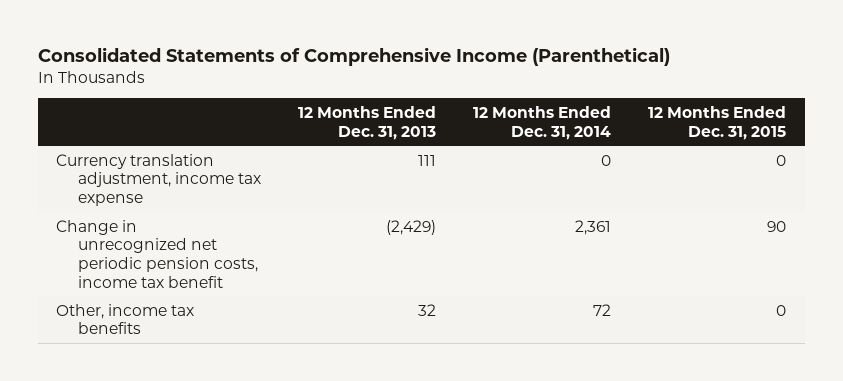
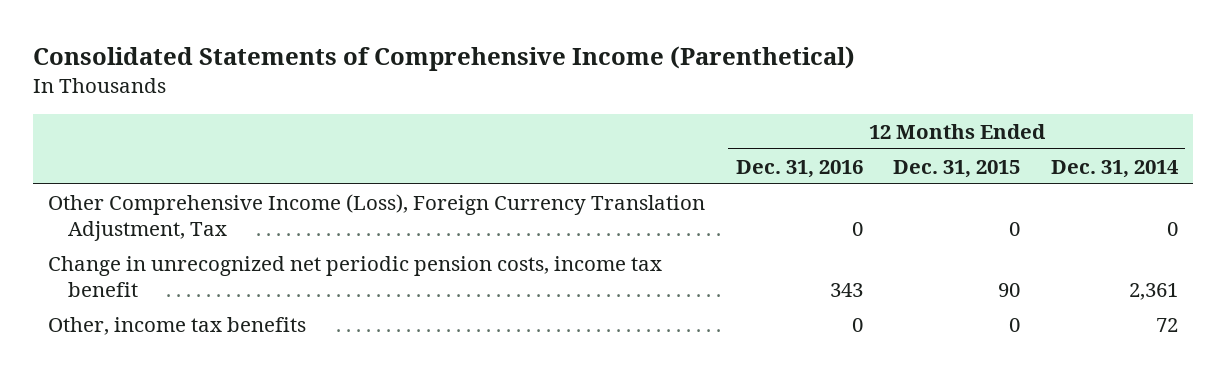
[298,106,437,140] 12 Months Ended Dec. 31, 2013 -> none
none -> [735,159,863,178] Dec. 31, 2016
[56,153,262,206] Currency translation adjustment, income tax expense -> [48,193,706,242] Other Comprehensive Income (Loss), Foreign Currency Translation Adjustment, Tax

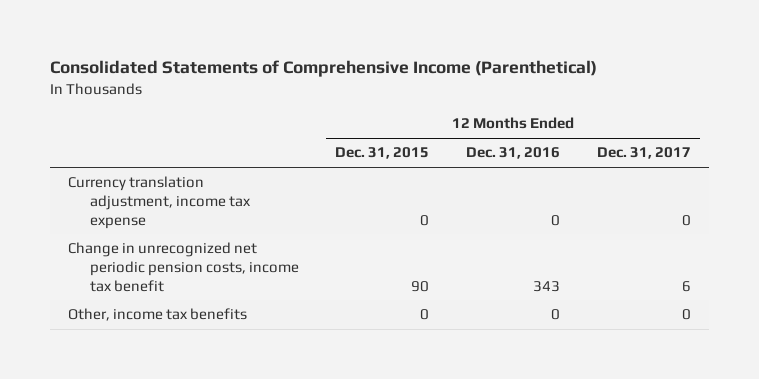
[1050,159,1179,178] Dec. 31, 2014 -> none
none -> [596,147,691,160] Dec. 31, 2017
[48,193,706,242] Other Comprehensive Income (Loss), Foreign Currency Translation Adjustment, Tax -> [68,176,251,229] Currency translation adjustment, income tax expense

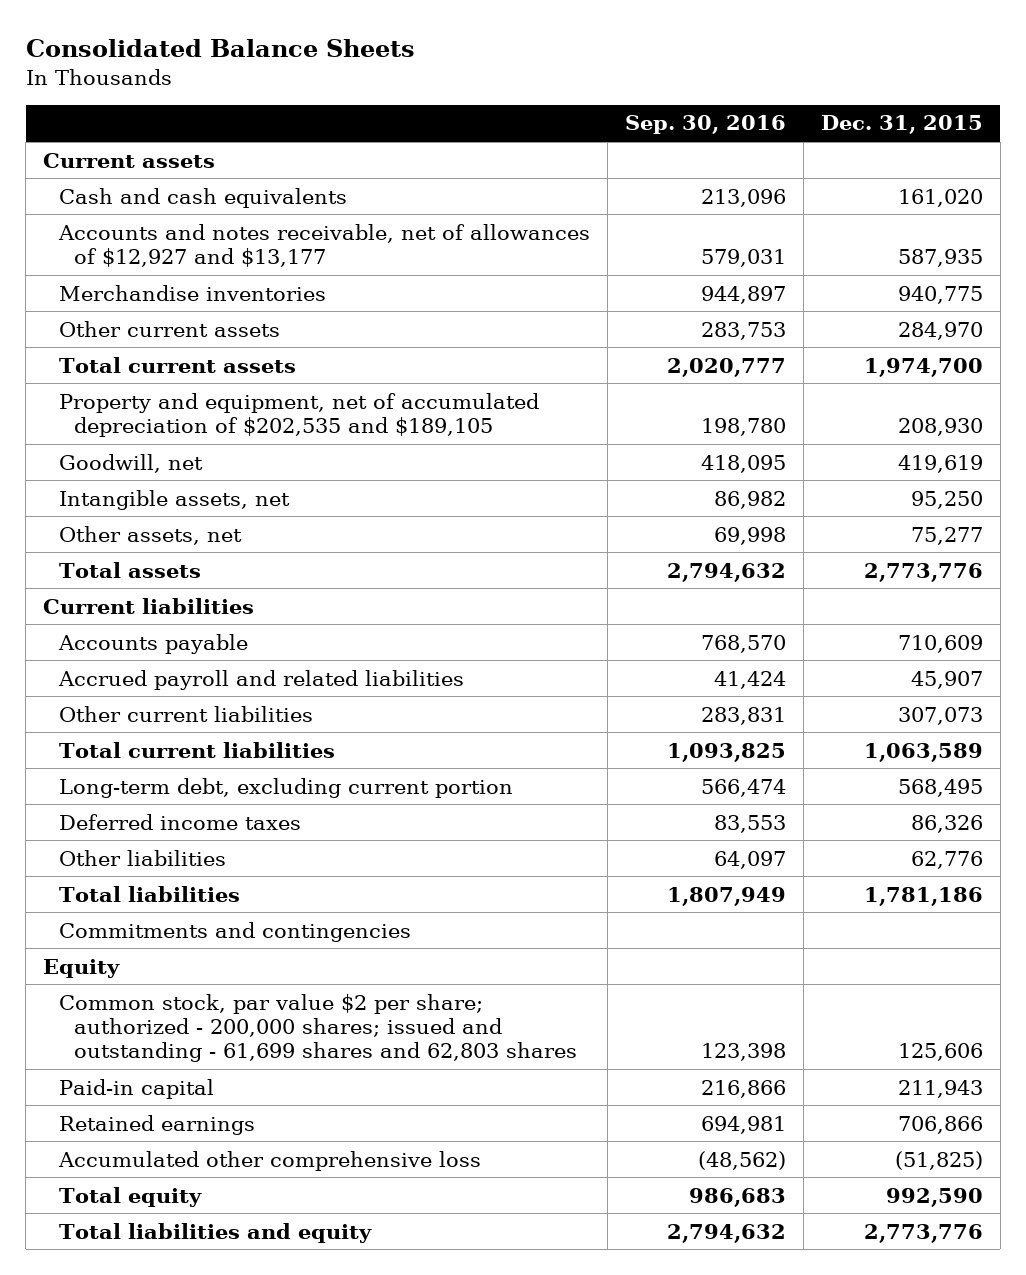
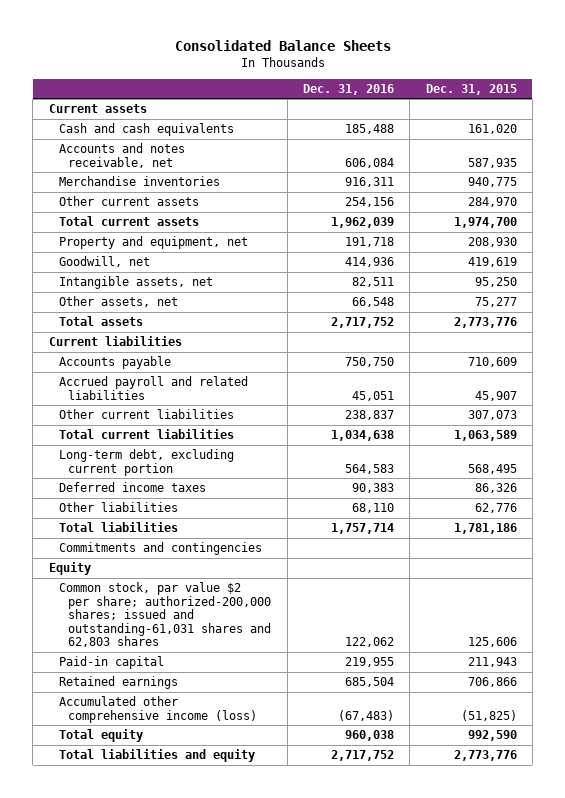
[624,115,786,135] Sep. 30, 2016 -> none
none -> [303,83,395,95] Dec. 31, 2016
[57,223,590,267] Accounts and notes receivable, net of allowances of $12,927 and $13,177 -> [58,143,185,168] Accounts and notes receivable, net
[58,392,539,437] Property and equipment, net of accumulated depreciation of $202,535 and $189,105 -> [58,236,248,250] Property and equipment, net
[58,993,577,1063] Common stock, par value $2 per share; authorized - 200,000 shares; issued and outstanding - 61,699 shares and 62,803 shares -> [58,582,272,648] Common stock, par value $2 per share; authorized-200,000 shares; issued and outstanding-61,031 shares and 62,803 shares
[57,1150,481,1171] Accumulated other comprehensive loss -> [58,696,258,723] Accumulated other comprehensive income (loss)

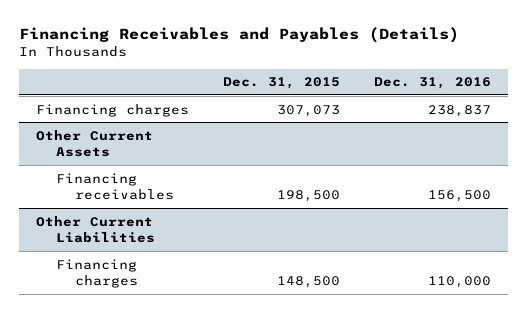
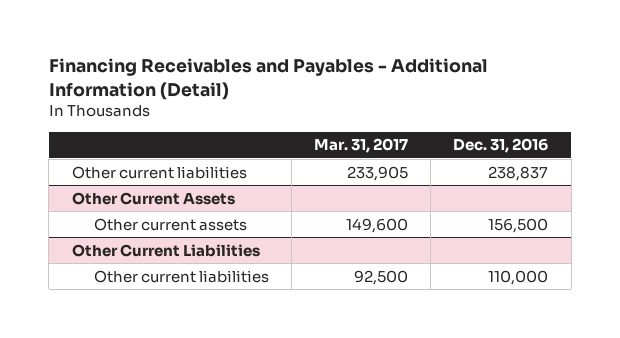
[19,26,460,43] Financing Receivables and Payables (Details) -> [48,58,488,100] Financing Receivables and Payables - Additional Information (Detail)
[222,77,340,90] Dec. 31, 2015 -> none
none -> [314,138,409,154] Mar. 31, 2017
[36,103,190,117] Financing charges -> [71,165,247,179] Other current liabilities
[55,172,175,200] Financing receivables -> [94,217,248,231] Other current assets
[55,258,139,288] Financing charges -> [94,269,270,283] Other current liabilities

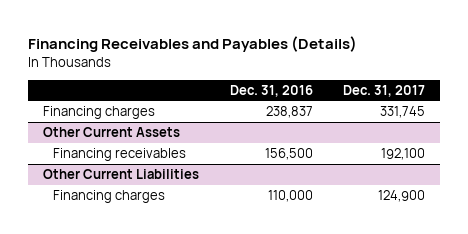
[48,58,488,100] Financing Receivables and Payables - Additional Information (Detail) -> [28,35,358,52] Financing Receivables and Payables (Details)
[314,138,409,154] Mar. 31, 2017 -> none
none -> [342,84,425,97] Dec. 31, 2017
[71,165,247,179] Other current liabilities -> [43,106,156,120] Financing charges
[94,217,248,231] Other current assets -> [53,148,187,162] Financing receivables
[94,269,270,283] Other current liabilities -> [53,190,166,204] Financing charges

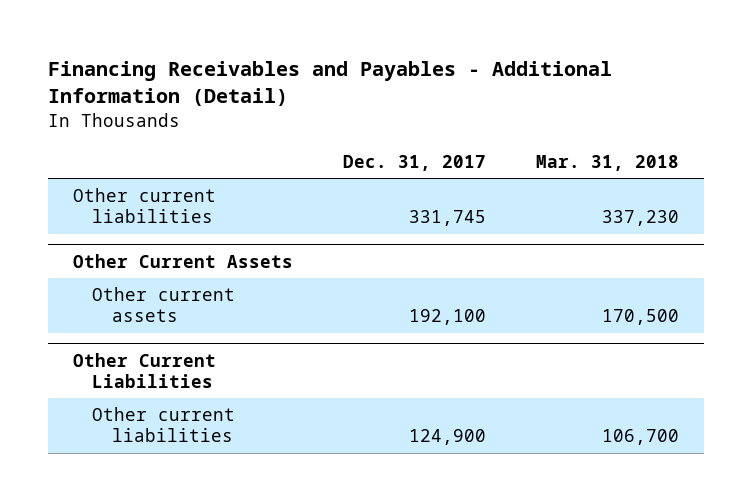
[28,35,358,52] Financing Receivables and Payables (Details) -> [48,60,613,106] Financing Receivables and Payables - Additional Information (Detail)
[229,84,313,97] Dec. 31, 2016 -> none
none -> [536,154,680,171] Mar. 31, 2018
[43,106,156,120] Financing charges -> [73,188,217,224] Other current liabilities
[53,148,187,162] Financing receivables -> [92,287,236,323] Other current assets
[53,190,166,204] Financing charges -> [92,407,236,443] Other current liabilities

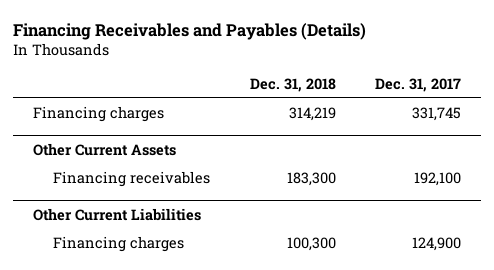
[48,60,613,106] Financing Receivables and Payables - Additional Information (Detail) -> [13,22,367,40] Financing Receivables and Payables (Details)
[536,154,680,171] Mar. 31, 2018 -> none
none -> [249,77,336,92] Dec. 31, 2018
[73,188,217,224] Other current liabilities -> [33,106,165,123] Financing charges
[92,287,236,323] Other current assets -> [52,171,210,188] Financing receivables
[92,407,236,443] Other current liabilities -> [52,236,184,253] Financing charges

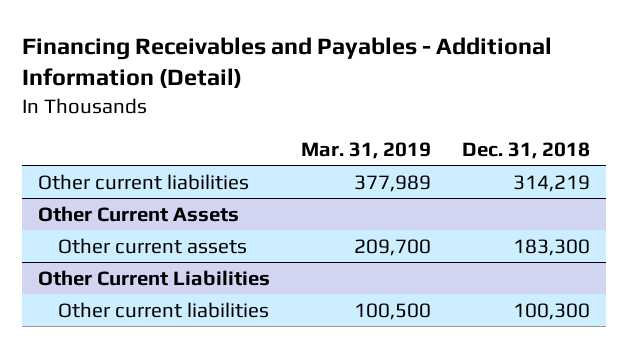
[13,22,367,40] Financing Receivables and Payables (Details) -> [22,36,553,89] Financing Receivables and Payables - Additional Information (Detail)
[375,77,462,92] Dec. 31, 2017 -> none
none -> [300,142,431,160] Mar. 31, 2019
[33,106,165,123] Financing charges -> [37,173,249,190] Other current liabilities
[52,171,210,188] Financing receivables -> [58,237,248,254] Other current assets
[52,236,184,253] Financing charges -> [58,301,270,318] Other current liabilities

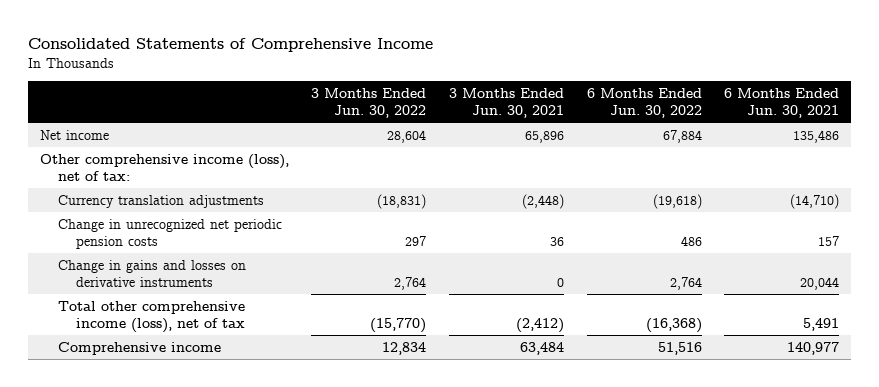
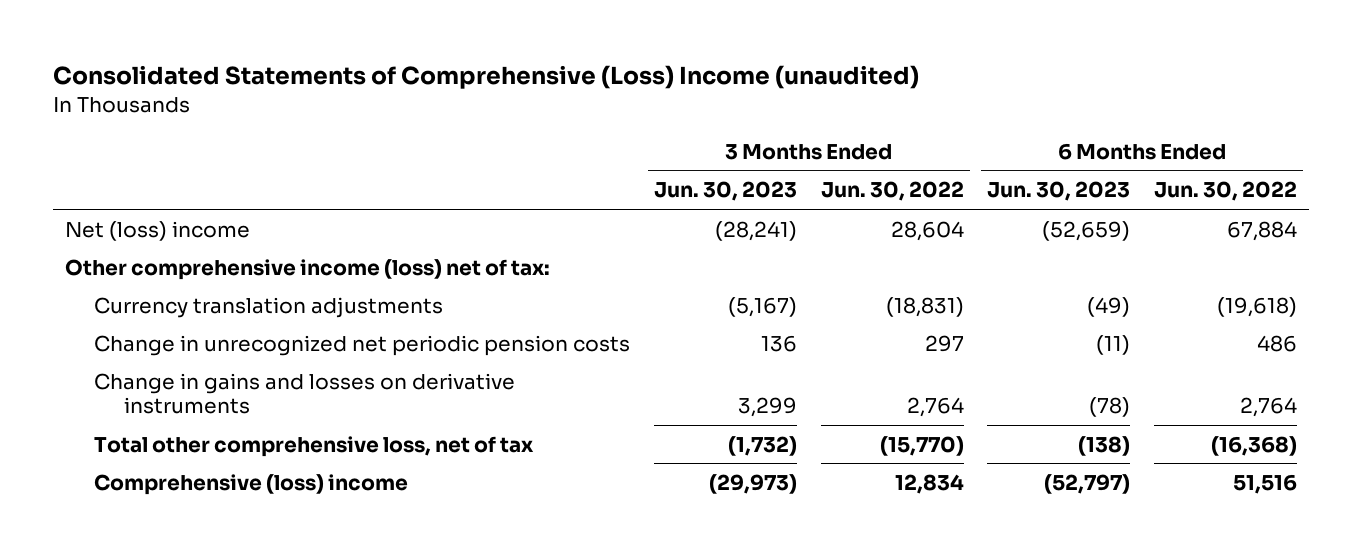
[28,38,434,53] Consolidated Statements of Comprehensive Income -> [52,65,919,90] Consolidated Statements of Comprehensive (Loss) Income (unaudited)
[448,87,564,119] 3 Months Ended Jun. 30, 2021 -> none
[724,87,840,119] 6 Months Ended Jun. 30, 2021 -> none
none -> [654,181,798,202] Jun. 30, 2023
none -> [987,181,1131,202] Jun. 30, 2023
[39,129,109,140] Net income -> [64,220,250,241] Net (loss) income
[39,153,289,181] Other comprehensive income (loss), net of tax: -> [64,258,550,280] Other comprehensive income (loss) net of tax:
[57,300,246,333] Total other comprehensive income (loss), net of tax -> [94,435,535,457] Total other comprehensive loss, net of tax
[57,341,221,355] Comprehensive income -> [94,473,409,495] Comprehensive (loss) income

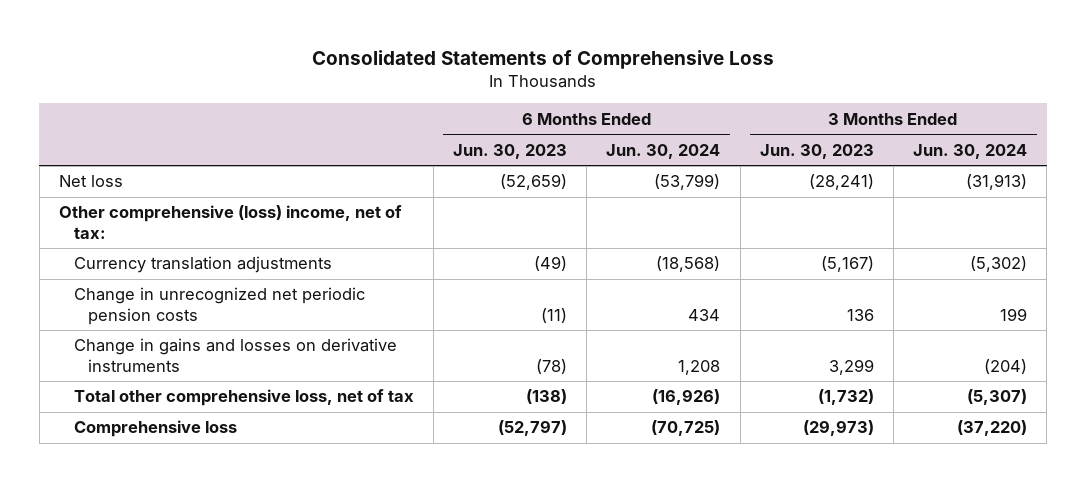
[52,65,919,90] Consolidated Statements of Comprehensive (Loss) Income (unaudited) -> [312,49,775,69] Consolidated Statements of Comprehensive Loss
[820,181,964,202] Jun. 30, 2022 -> none
[1153,181,1297,202] Jun. 30, 2022 -> none
none -> [606,143,721,159] Jun. 30, 2024
none -> [913,143,1028,159] Jun. 30, 2024
[64,220,250,241] Net (loss) income -> [59,175,124,188] Net loss
[64,258,550,280] Other comprehensive income (loss) net of tax: -> [59,205,403,239] Other comprehensive (loss) income, net of tax:
[94,473,409,495] Comprehensive (loss) income -> [73,420,237,438] Comprehensive loss

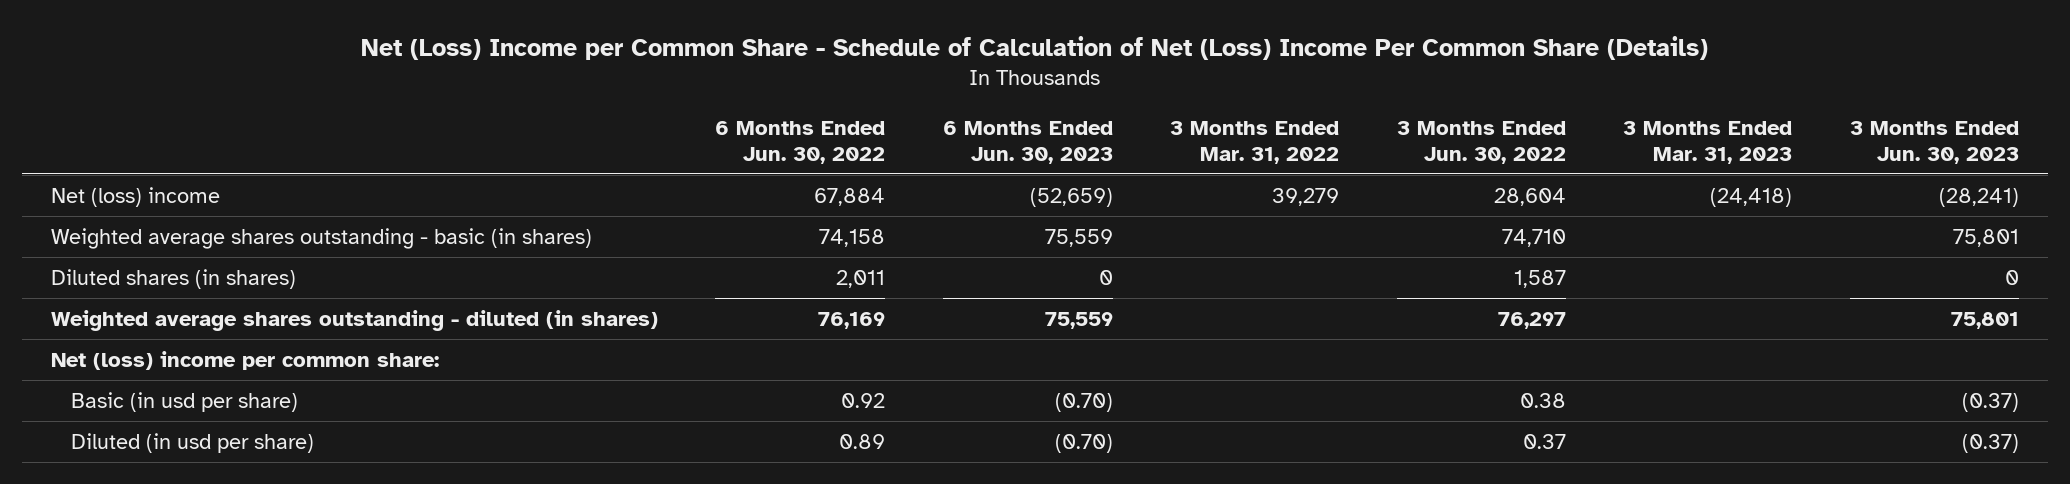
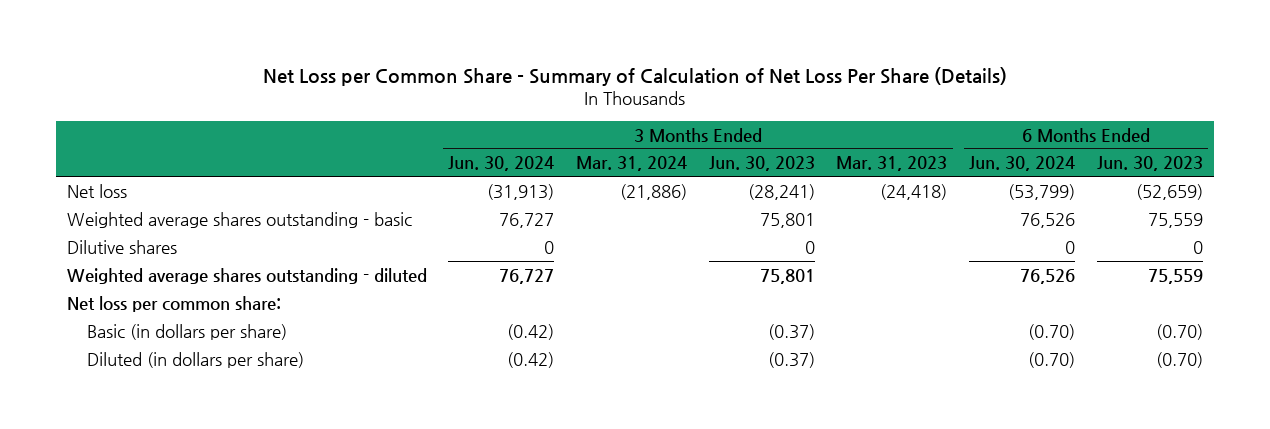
[360,35,1708,60] Net (Loss) Income per Common Share - Schedule of Calculation of Net (Loss) Income Per Common Share (Details) -> [262,66,1007,86] Net Loss per Common Share - Summary of Calculation of Net Loss Per Share (Details)
[715,121,886,164] 6 Months Ended Jun. 30, 2022 -> none
[1170,121,1340,164] 3 Months Ended Mar. 31, 2022 -> none
[1396,121,1566,164] 3 Months Ended Jun. 30, 2022 -> none
none -> [448,156,555,172] Jun. 30, 2024
none -> [576,156,688,172] Mar. 31, 2024
none -> [969,156,1076,172] Jun. 30, 2024
[50,187,220,208] Net (loss) income -> [66,183,127,198] Net loss
[50,228,592,250] Weighted average shares outstanding - basic (in shares) -> [66,211,412,228] Weighted average shares outstanding - basic
[50,269,296,290] Diluted shares (in shares) -> [66,239,177,254] Dilutive shares
[50,310,658,332] Weighted average shares outstanding - diluted (in shares) -> [66,267,427,284] Weighted average shares outstanding - diluted
[50,351,439,371] Net (loss) income per common share: -> [66,295,281,312] Net loss per common share:
[71,392,299,413] Basic (in usd per share) -> [86,323,287,340] Basic (in dollars per share)
[71,433,315,454] Diluted (in usd per share) -> [86,351,304,368] Diluted (in dollars per share)

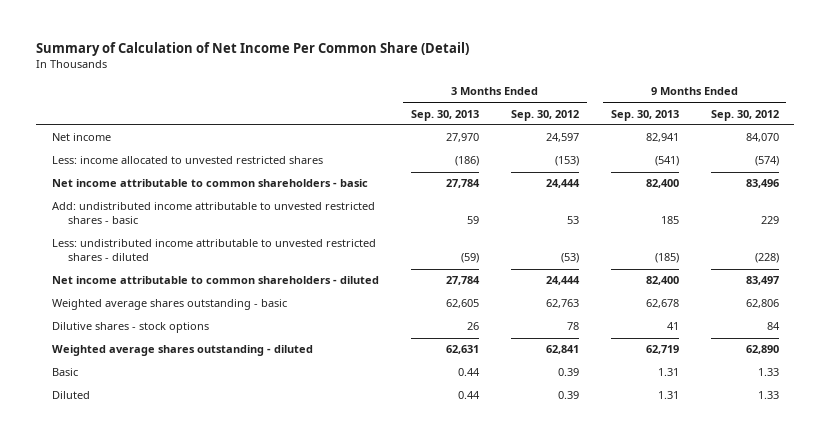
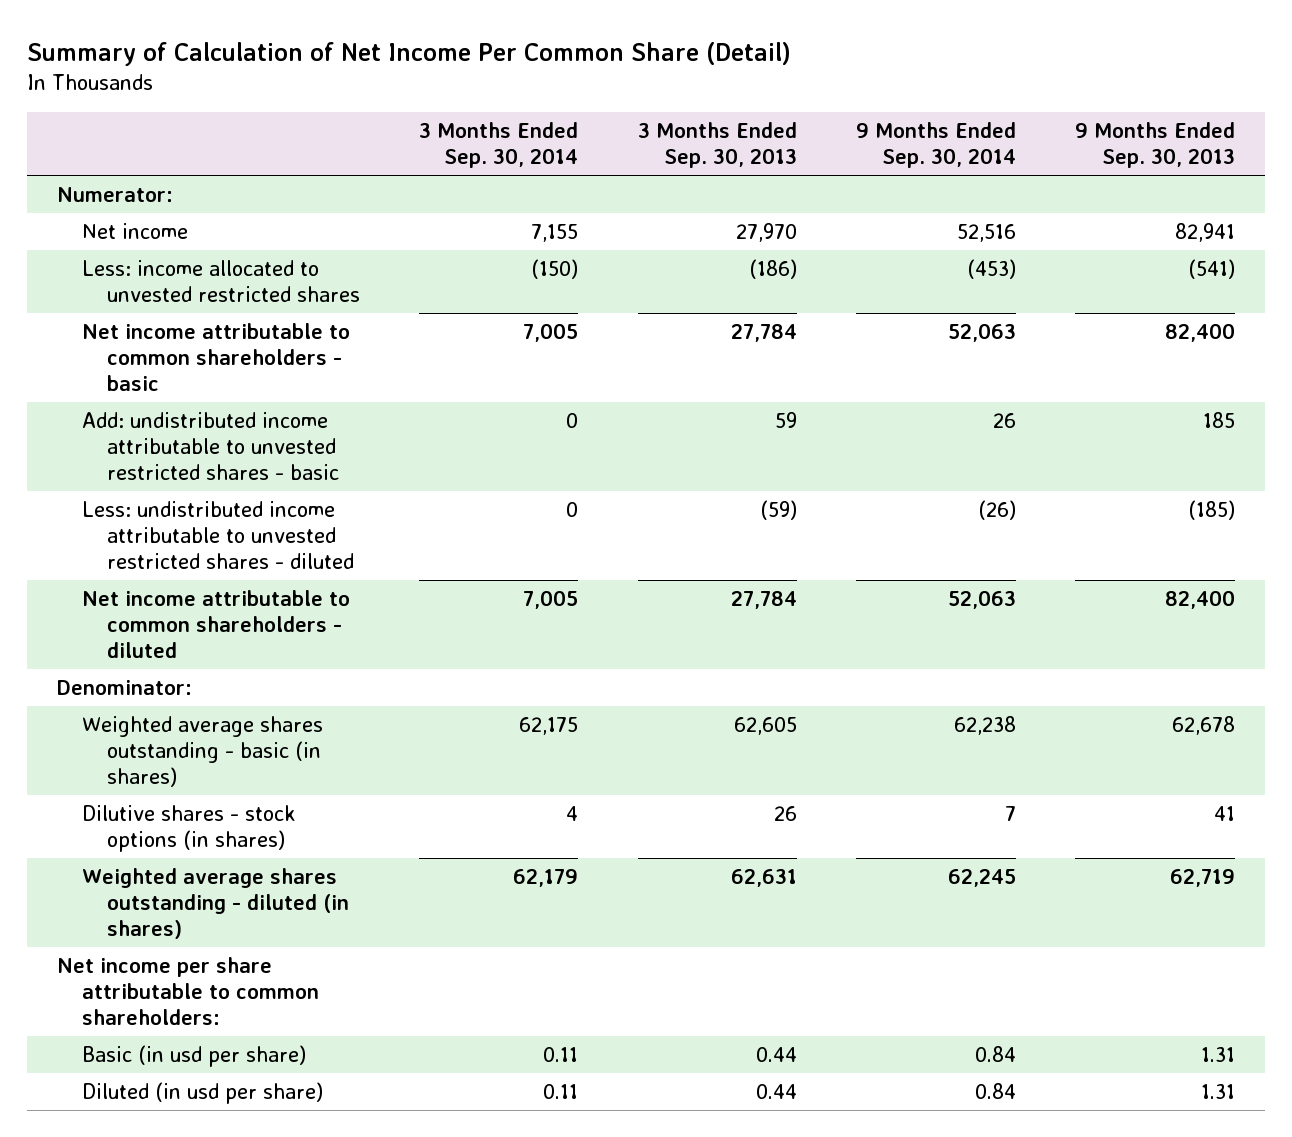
[510,109,579,121] Sep. 30, 2012 -> none
[710,109,779,121] Sep. 30, 2012 -> none
none -> [419,122,579,169] 3 Months Ended Sep. 30, 2014
none -> [855,122,1016,169] 9 Months Ended Sep. 30, 2014
none -> [56,186,173,202] Numerator:
none -> [56,679,192,695] Denominator:
[51,299,287,311] Weighted average shares outstanding - basic -> [81,715,323,788] Weighted average shares outstanding - basic (in shares)
[51,322,209,334] Dilutive shares - stock options -> [81,804,296,853] Dilutive shares - stock options (in shares)
[51,345,313,357] Weighted average shares outstanding - diluted -> [81,867,349,940] Weighted average shares outstanding - diluted (in shares)
none -> [56,956,319,1026] Net income per share attributable to common shareholders:
[51,368,78,377] Basic -> [81,1044,306,1067] Basic (in usd per share)
[51,391,90,400] Diluted -> [81,1081,323,1104] Diluted (in usd per share)

